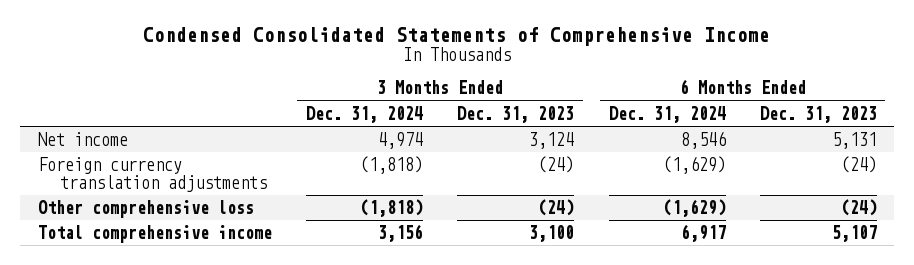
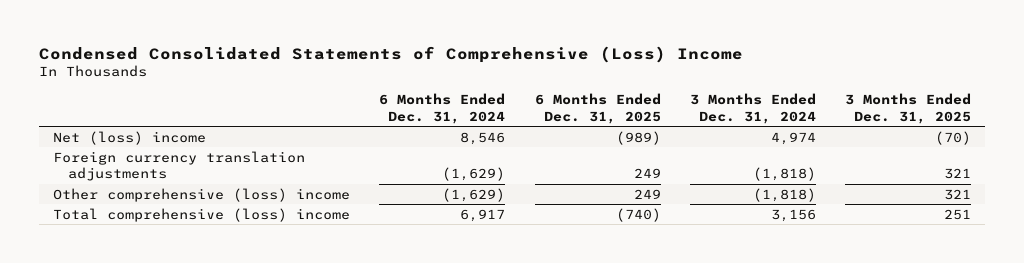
[143,27,771,47] Condensed Consolidated Statements of Comprehensive Income -> [38,45,743,63] Condensed Consolidated Statements of Comprehensive (Loss) Income
[457,105,575,123] Dec. 31, 2023 -> none
[759,105,877,123] Dec. 31, 2023 -> none
none -> [534,93,661,124] 6 Months Ended Dec. 31, 2025
none -> [844,93,971,124] 3 Months Ended Dec. 31, 2025
[37,132,128,147] Net income -> [53,130,207,145] Net (loss) income
[37,200,254,219] Other comprehensive loss -> [53,187,351,202] Other comprehensive (loss) income
[37,225,272,244] Total comprehensive income -> [53,207,351,222] Total comprehensive (loss) income

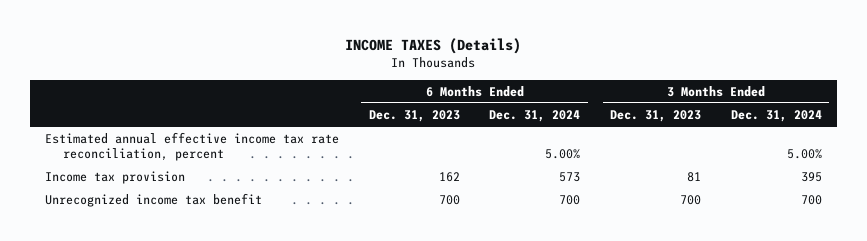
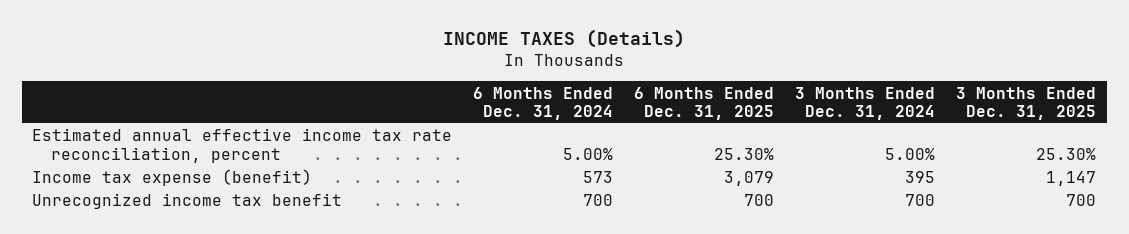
[368,110,460,123] Dec. 31, 2023 -> none
[610,110,702,123] Dec. 31, 2023 -> none
none -> [634,86,775,120] 6 Months Ended Dec. 31, 2025
none -> [956,86,1097,120] 3 Months Ended Dec. 31, 2025
[45,171,186,185] Income tax provision -> [32,169,313,187] Income tax expense (benefit)

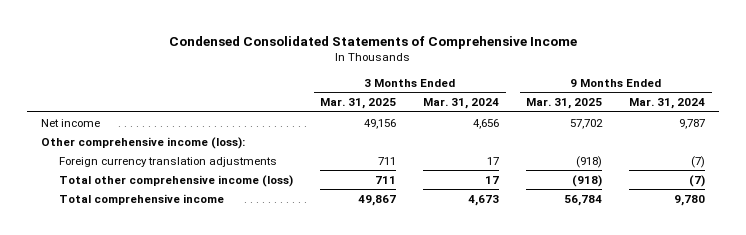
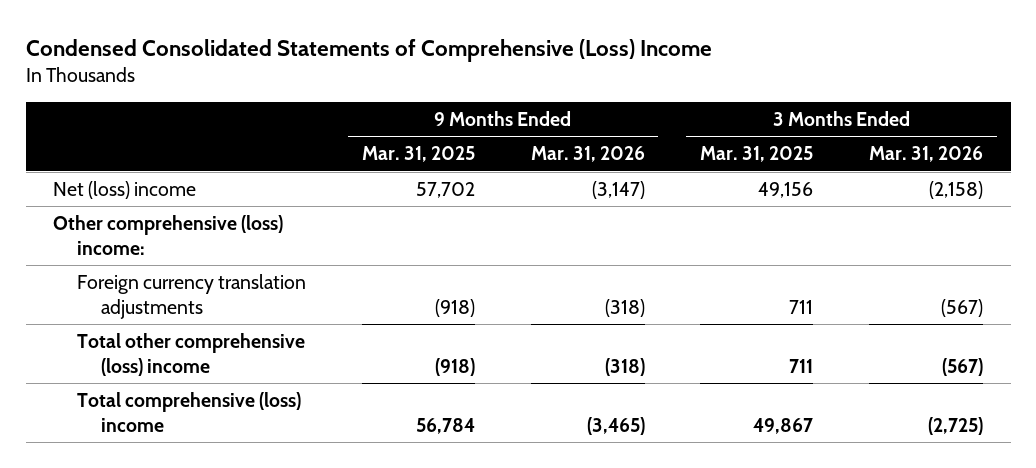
[169,35,578,49] Condensed Consolidated Statements of Comprehensive Income -> [25,38,712,62] Condensed Consolidated Statements of Comprehensive (Loss) Income
[423,98,500,110] Mar. 31, 2024 -> none
[629,98,706,110] Mar. 31, 2024 -> none
none -> [530,146,645,163] Mar. 31, 2026
none -> [869,146,984,163] Mar. 31, 2026
[40,118,100,127] Net income -> [53,181,197,200] Net (loss) income
[40,136,245,149] Other comprehensive income (loss): -> [53,215,284,256] Other comprehensive (loss) income:
[59,174,294,187] Total other comprehensive income (loss) -> [77,333,306,377] Total other comprehensive (loss) income
[59,193,225,205] Total comprehensive income -> [77,392,302,433] Total comprehensive (loss) income

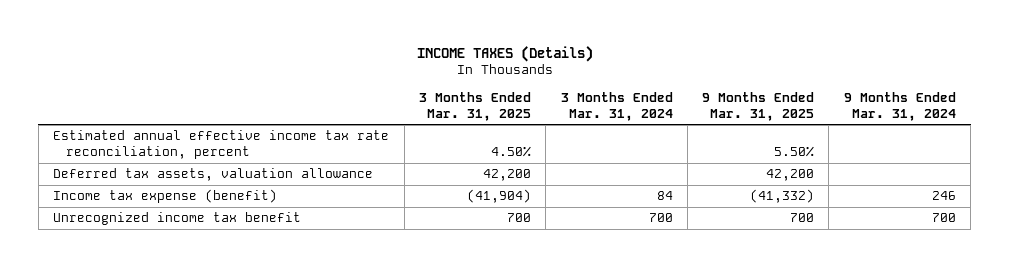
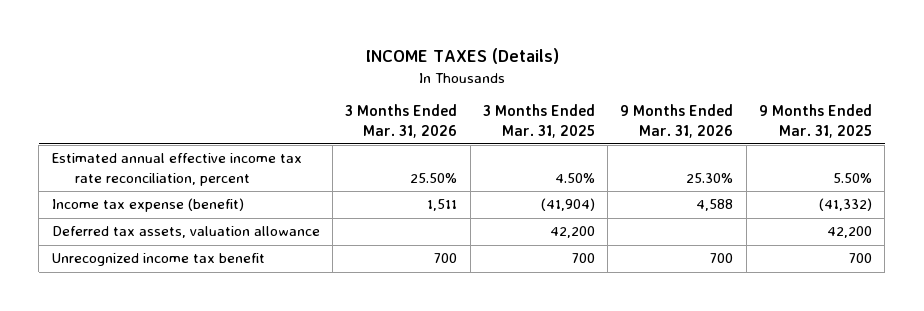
[560,92,673,121] 3 Months Ended Mar. 31, 2024 -> none
[843,92,956,121] 9 Months Ended Mar. 31, 2024 -> none
none -> [345,104,458,138] 3 Months Ended Mar. 31, 2026
none -> [620,104,734,138] 9 Months Ended Mar. 31, 2026
[53,168,374,182] Deferred tax assets, valuation allowance -> [51,226,320,239] Deferred tax assets, valuation allowance

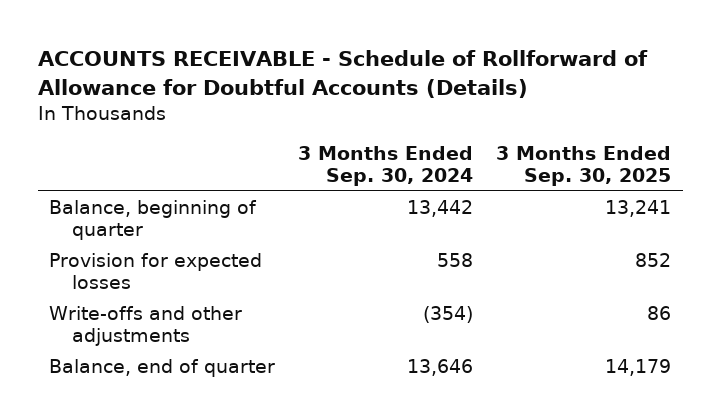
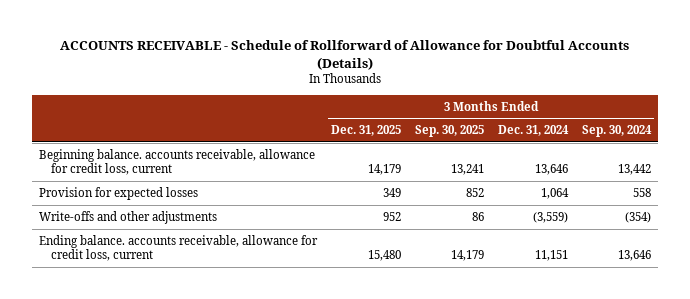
none -> [331,125,402,137] Dec. 31, 2025
none -> [497,125,569,137] Dec. 31, 2024
[49,200,258,240] Balance, beginning of quarter -> [39,148,316,176] Beginning balance. accounts receivable, allowance for credit loss, current
[49,359,276,378] Balance, end of quarter -> [39,234,319,262] Ending balance. accounts receivable, allowance for credit loss, current

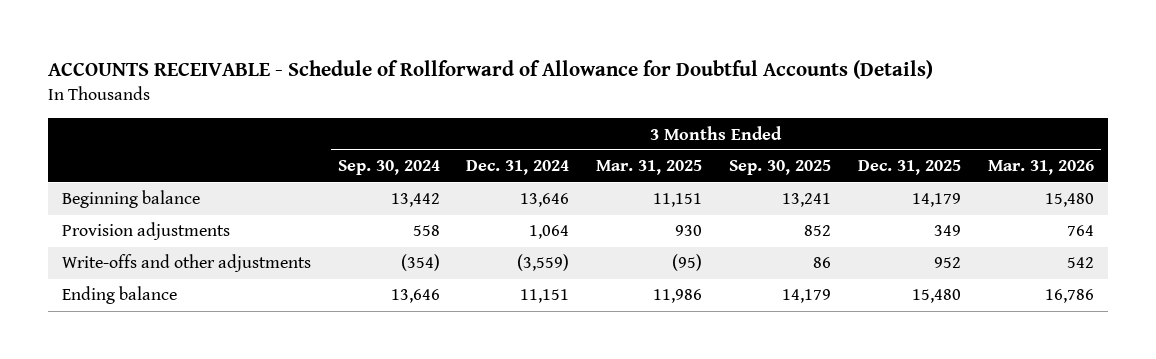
none -> [596,160,703,176] Mar. 31, 2025
none -> [988,160,1095,176] Mar. 31, 2026
[39,148,316,176] Beginning balance. accounts receivable, allowance for credit loss, current -> [61,190,200,209] Beginning balance
[39,186,199,200] Provision for expected losses -> [61,222,230,241] Provision adjustments
[39,234,319,262] Ending balance. accounts receivable, allowance for credit loss, current -> [61,286,177,305] Ending balance

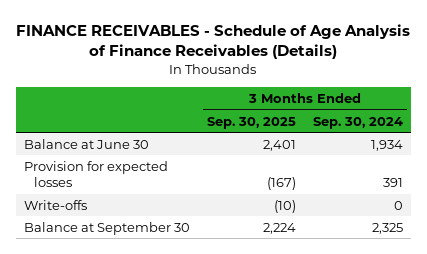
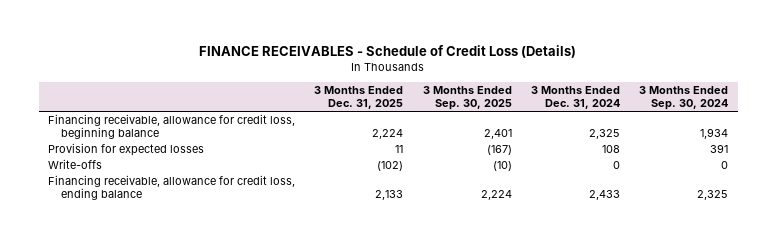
[16,24,411,60] FINANCE RECEIVABLES - Schedule of Age Analysis of Finance Receivables (Details) -> [199,44,577,58] FINANCE RECEIVABLES - Schedule of Credit Loss (Details)
none -> [314,86,404,110] 3 Months Ended Dec. 31, 2025
none -> [530,86,620,110] 3 Months Ended Dec. 31, 2024
[24,138,150,149] Balance at June 30 -> [48,114,296,140] Financing receivable, allowance for credit loss, beginning balance
[24,221,191,235] Balance at September 30 -> [48,175,296,201] Financing receivable, allowance for credit loss, ending balance

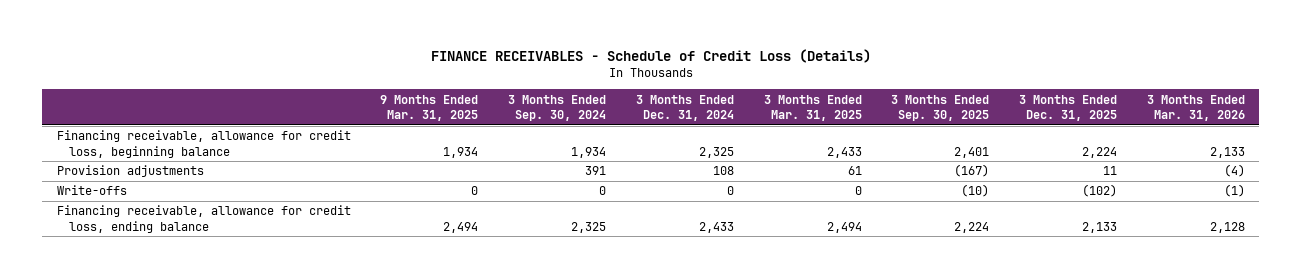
none -> [380,94,479,122] 9 Months Ended Mar. 31, 2025
none -> [763,94,862,122] 3 Months Ended Mar. 31, 2025
none -> [1146,94,1245,122] 3 Months Ended Mar. 31, 2026
[48,143,205,157] Provision for expected losses -> [56,165,204,178] Provision adjustments

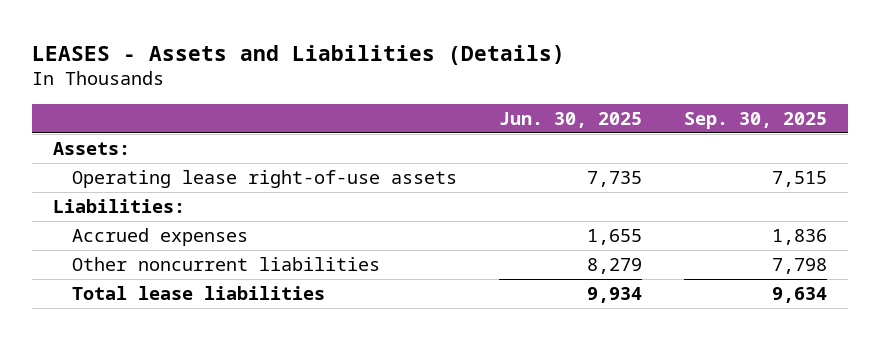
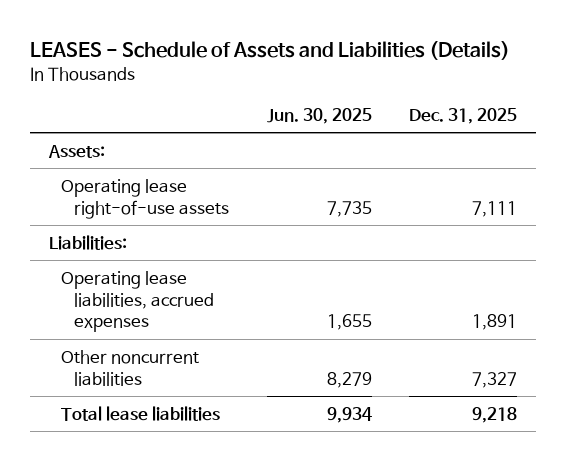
[32,44,566,65] LEASES - Assets and Liabilities (Details) -> [30,40,511,60] LEASES - Schedule of Assets and Liabilities (Details)
[683,111,827,129] Sep. 30, 2025 -> none
none -> [409,107,518,124] Dec. 31, 2025
[72,228,249,247] Accrued expenses -> [61,270,214,333] Operating lease liabilities, accrued expenses

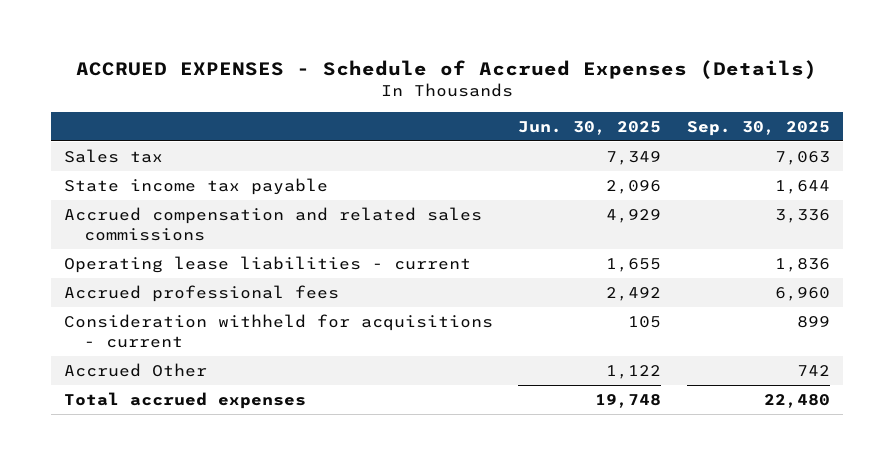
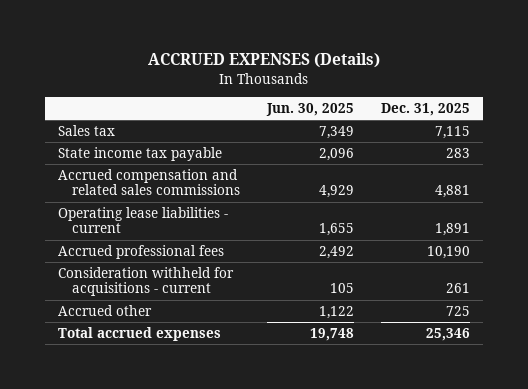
[75,59,817,79] ACCRUED EXPENSES - Schedule of Accrued Expenses (Details) -> [147,53,380,69] ACCRUED EXPENSES (Details)
[687,120,831,136] Sep. 30, 2025 -> none
none -> [380,102,470,116] Dec. 31, 2025
[63,362,207,377] Accrued Other -> [58,304,153,316] Accrued other

